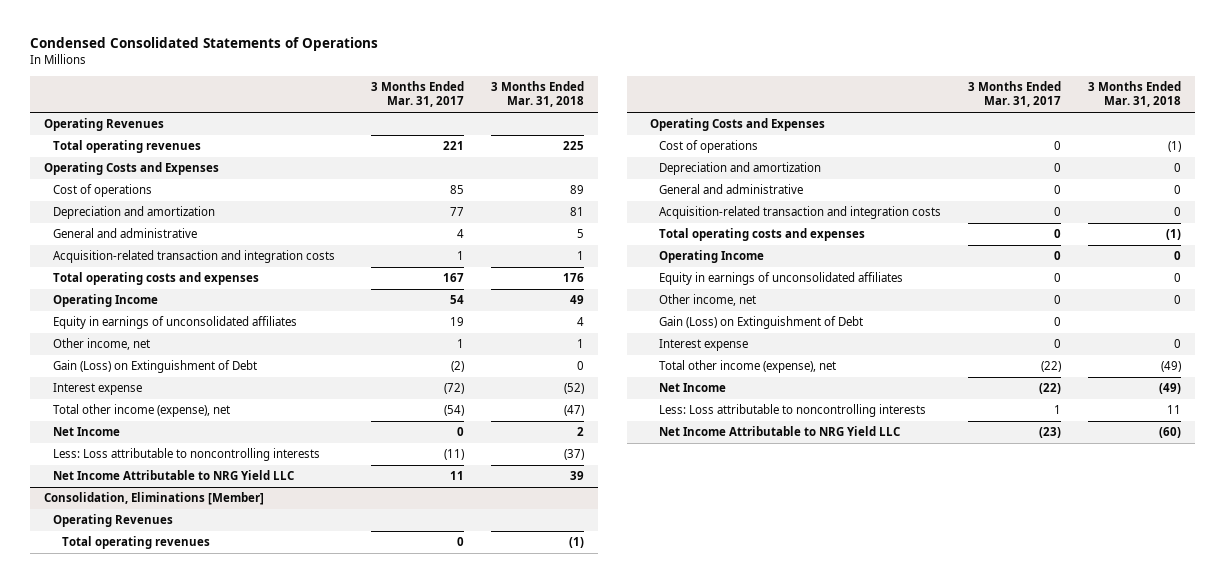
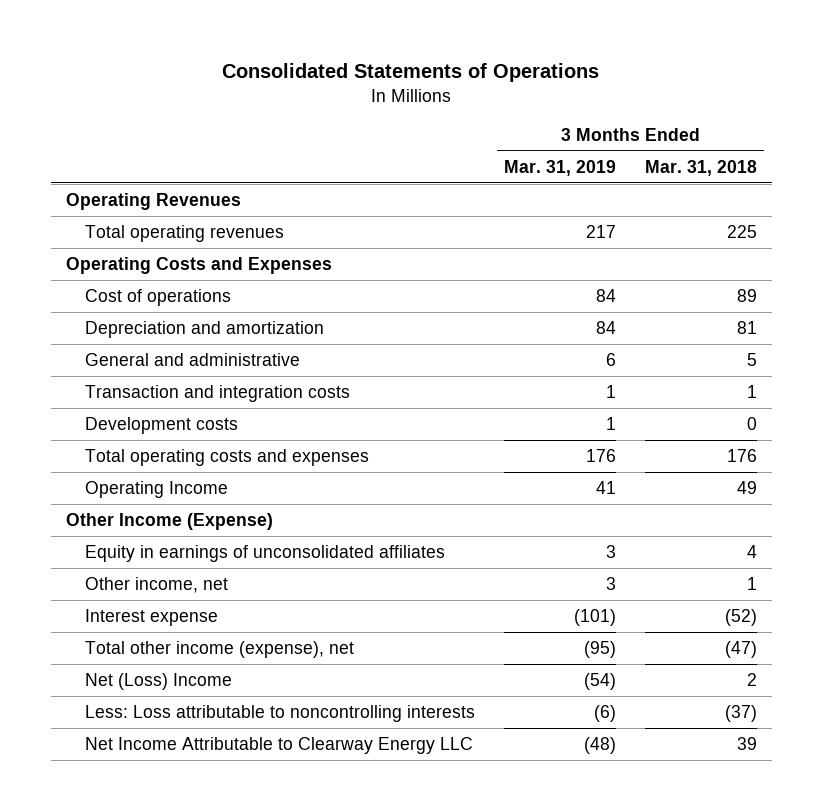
[30,37,379,52] Condensed Consolidated Statements of Operations -> [222,63,600,83] Consolidated Statements of Operations
[371,80,465,108] 3 Months Ended Mar. 31, 2017 -> none
none -> [503,159,616,176] Mar. 31, 2019
[52,250,335,264] Acquisition-related transaction and integration costs -> [84,384,350,402] Transaction and integration costs
none -> [84,416,238,434] Development costs
none -> [65,512,273,530] Other Income (Expense)
[52,360,257,374] Gain (Loss) on Extinguishment of Debt -> none
[52,427,120,437] Net Income -> [84,672,232,690] Net (Loss) Income
[43,492,264,506] Consolidation, Eliminations [Member] -> none
[52,514,173,528] Operating Revenues -> none
[62,536,211,550] Total operating revenues -> none
[649,118,825,132] Operating Costs and Expenses -> none
[659,140,759,154] Cost of operations -> none
[659,162,822,176] Depreciation and amortization -> none
[659,184,804,195] General and administrative -> none
[659,206,942,220] Acquisition-related transaction and integration costs -> none
[659,228,866,242] Total operating costs and expenses -> none
[659,250,765,264] Operating Income -> none
[659,272,904,286] Equity in earnings of unconsolidated affiliates -> none
[659,294,757,307] Other income, net -> none
[659,316,864,330] Gain (Loss) on Extinguishment of Debt -> none
[659,339,749,352] Interest expense -> none
[659,360,837,374] Total other income (expense), net -> none
[659,383,727,393] Net Income -> none
[659,404,927,418] Less: Loss attributable to noncontrolling interests -> none
[659,426,901,437] Net Income Attributable to NRG Yield LLC -> none
[52,470,294,481] Net Income Attributable to NRG Yield LLC -> [84,736,473,754] Net Income Attributable to Clearway Energy LLC

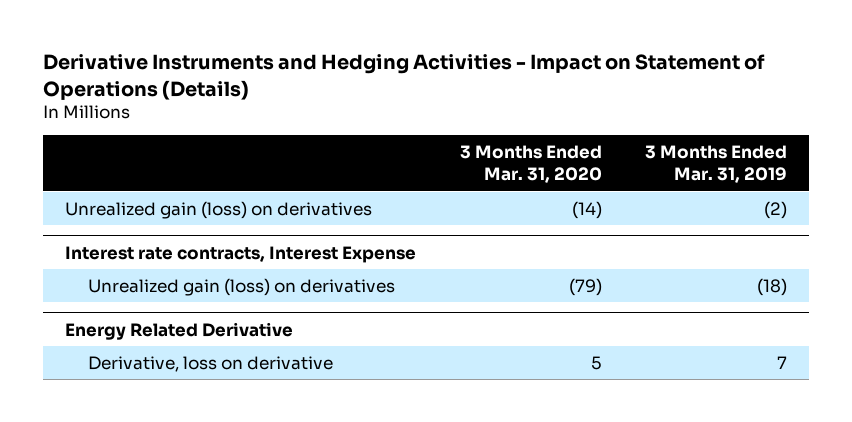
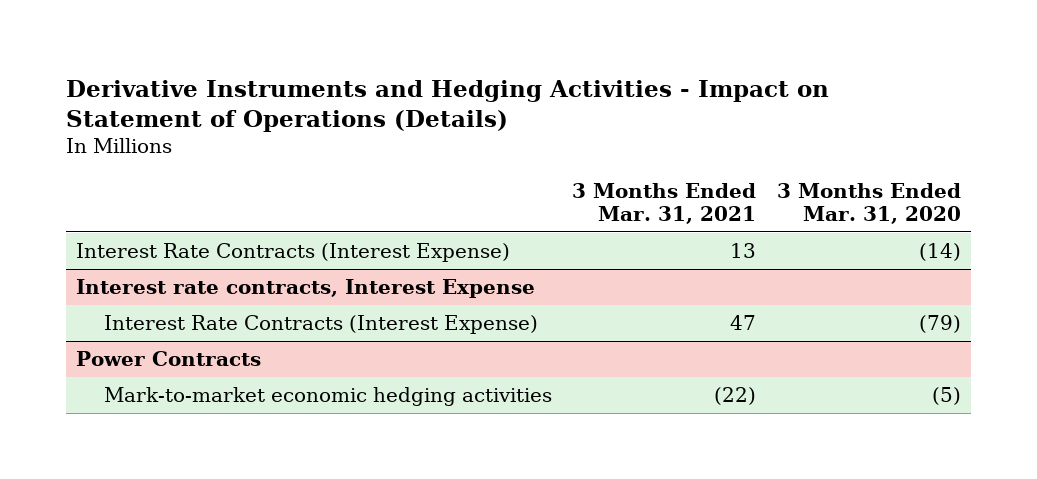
[645,145,788,183] 3 Months Ended Mar. 31, 2019 -> none
none -> [572,183,757,224] 3 Months Ended Mar. 31, 2021
[65,200,373,219] Unrealized gain (loss) on derivatives -> [76,243,511,263] Interest Rate Contracts (Interest Expense)
[88,355,334,372] Derivative, loss on derivative -> none
[88,277,396,296] Unrealized gain (loss) on derivatives -> [103,315,538,335] Interest Rate Contracts (Interest Expense)
[65,321,294,340] Energy Related Derivative -> [76,351,262,367] Power Contracts
none -> [103,387,552,407] Mark-to-market economic hedging activities

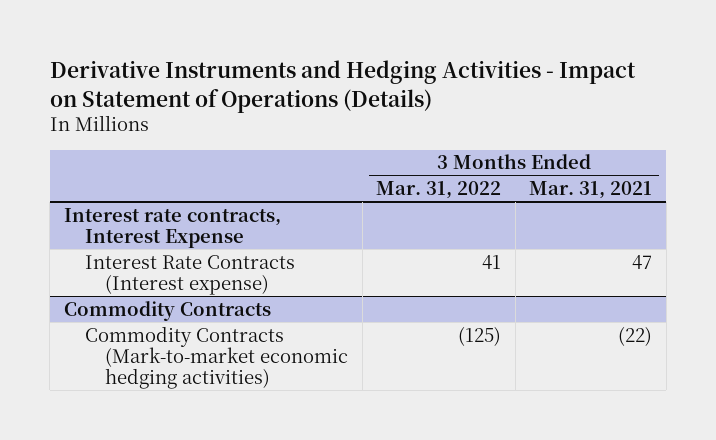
[776,183,961,224] 3 Months Ended Mar. 31, 2020 -> none
none -> [376,181,502,200] Mar. 31, 2022
[76,243,511,263] Interest Rate Contracts (Interest Expense) -> none
[103,315,538,335] Interest Rate Contracts (Interest Expense) -> [84,254,295,295] Interest Rate Contracts (Interest expense)
[76,351,262,367] Power Contracts -> [63,300,271,321] Commodity Contracts
[103,387,552,407] Mark-to-market economic hedging activities -> [84,325,349,389] Commodity Contracts (Mark-to-market economic hedging activities)

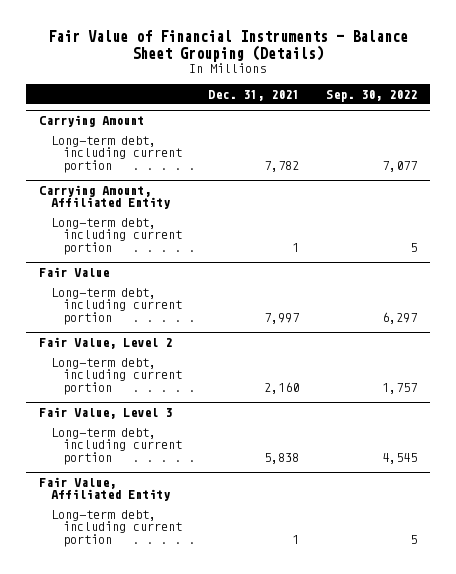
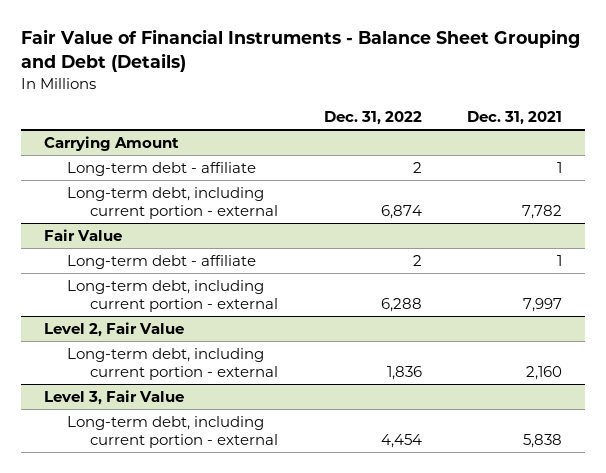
[47,30,408,62] Fair Value of Financial Instruments - Balance Sheet Grouping (Details) -> [20,29,580,73] Fair Value of Financial Instruments - Balance Sheet Grouping and Debt (Details)
[325,89,417,102] Sep. 30, 2022 -> none
none -> [323,110,422,125] Dec. 31, 2022
[38,184,171,210] Carrying Amount, Affiliated Entity -> none
[51,217,183,255] Long-term debt, including current portion -> none
none -> [66,161,256,176] Long-term debt - affiliate
[51,135,183,173] Long-term debt, including current portion -> [66,186,279,219] Long-term debt, including current portion - external
[38,476,171,502] Fair Value, Affiliated Entity -> none
[51,509,183,547] Long-term debt, including current portion -> none
none -> [66,254,256,269] Long-term debt - affiliate
[51,287,183,325] Long-term debt, including current portion -> [66,279,279,312] Long-term debt, including current portion - external
[38,336,172,349] Fair Value, Level 2 -> [43,321,184,337] Level 2, Fair Value
[51,357,183,395] Long-term debt, including current portion -> [66,347,279,380] Long-term debt, including current portion - external
[38,406,172,419] Fair Value, Level 3 -> [43,389,184,405] Level 3, Fair Value
[51,427,183,465] Long-term debt, including current portion -> [66,415,279,448] Long-term debt, including current portion - external

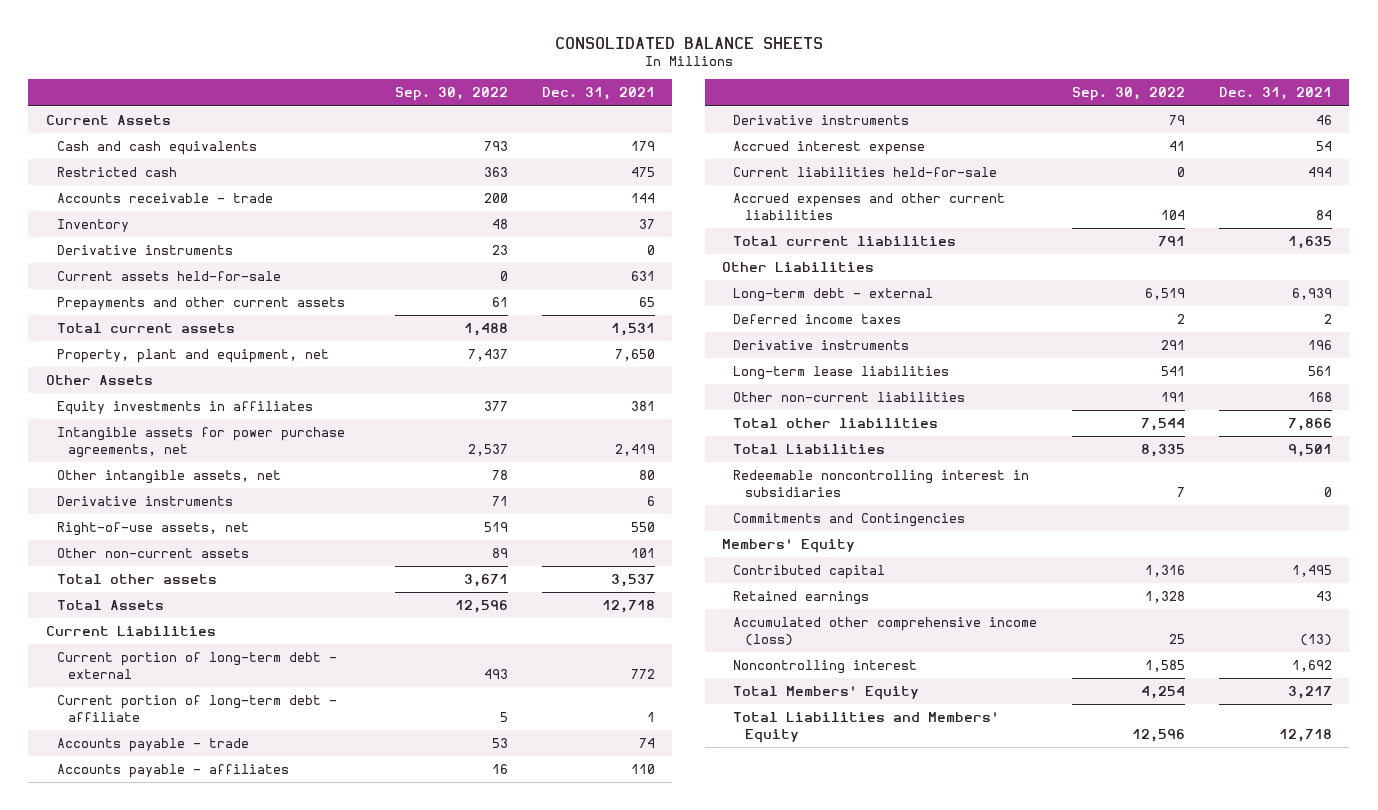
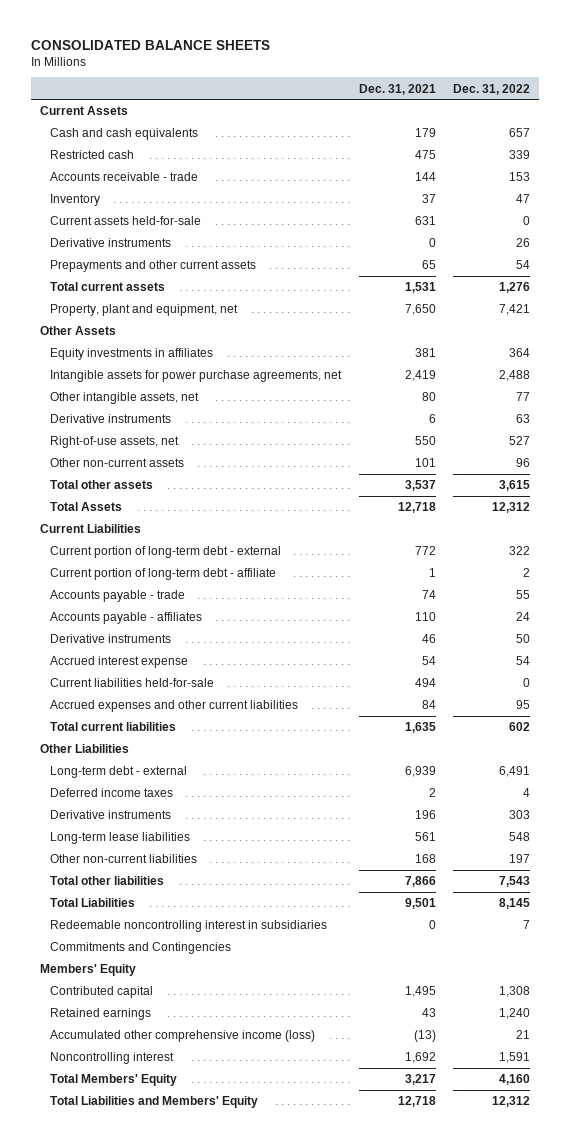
[395,87,509,102] Sep. 30, 2022 -> none
none -> [453,83,531,95] Dec. 31, 2022
[56,245,233,256] Derivative instruments -> [50,238,172,248] Derivative instruments

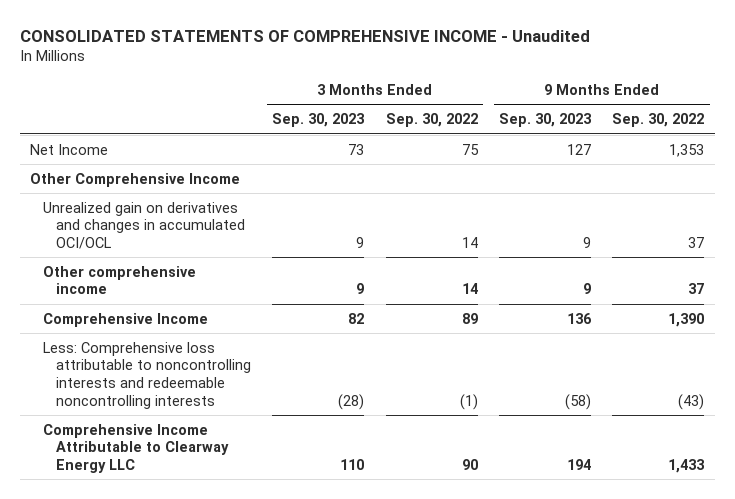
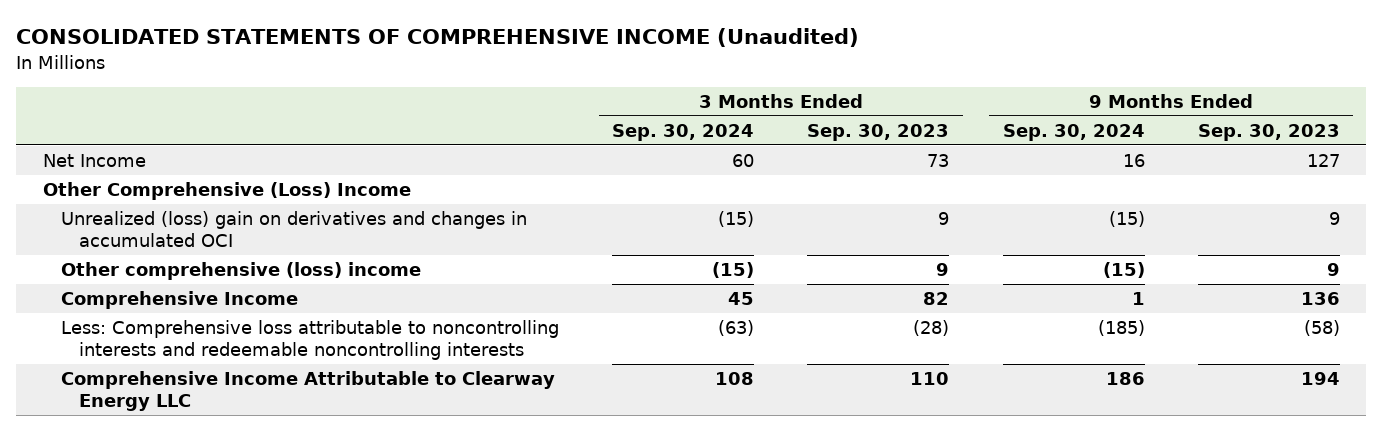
[19,29,590,42] CONSOLIDATED STATEMENTS OF COMPREHENSIVE INCOME - Unaudited -> [16,28,860,48] CONSOLIDATED STATEMENTS OF COMPREHENSIVE INCOME (Unaudited)
[385,113,478,128] Sep. 30, 2022 -> none
[612,113,705,128] Sep. 30, 2022 -> none
none -> [612,123,755,141] Sep. 30, 2024
none -> [1002,123,1145,141] Sep. 30, 2024
[30,172,241,187] Other Comprehensive Income -> [42,182,411,201] Other Comprehensive (Loss) Income
[43,201,245,249] Unrealized gain on derivatives and changes in accumulated OCI/OCL -> [60,211,527,248] Unrealized (loss) gain on derivatives and changes in accumulated OCI
[43,265,197,295] Other comprehensive income -> [60,262,421,281] Other comprehensive (loss) income

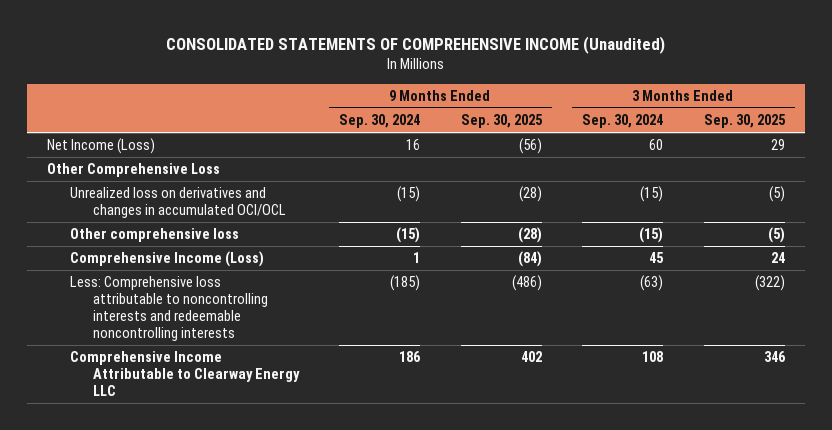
[807,123,950,141] Sep. 30, 2023 -> none
[1197,123,1340,141] Sep. 30, 2023 -> none
none -> [460,114,543,129] Sep. 30, 2025
none -> [703,114,786,129] Sep. 30, 2025
[42,154,146,168] Net Income -> [47,138,156,155] Net Income (Loss)
[42,182,411,201] Other Comprehensive (Loss) Income -> [47,163,221,178] Other Comprehensive Loss
[60,211,527,248] Unrealized (loss) gain on derivatives and changes in accumulated OCI -> [70,187,286,219] Unrealized loss on derivatives and changes in accumulated OCI/OCL
[60,262,421,281] Other comprehensive (loss) income -> [70,228,240,243] Other comprehensive loss
[60,291,298,310] Comprehensive Income -> [70,251,265,268] Comprehensive Income (Loss)

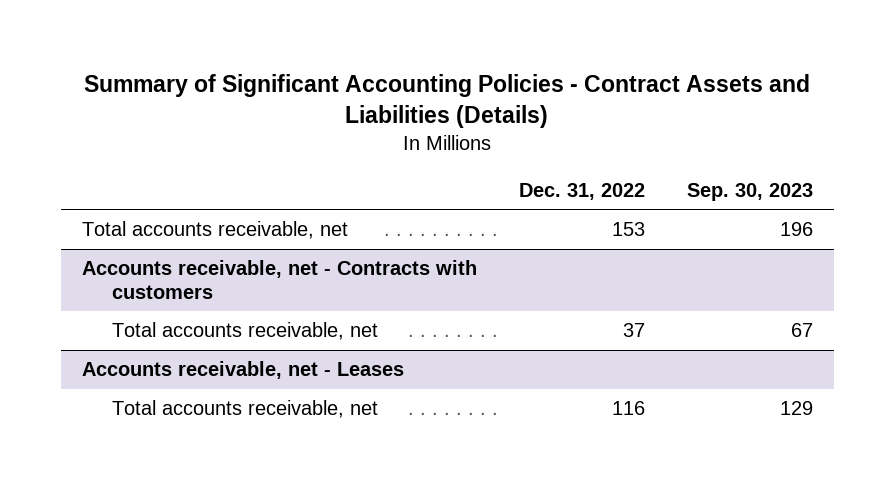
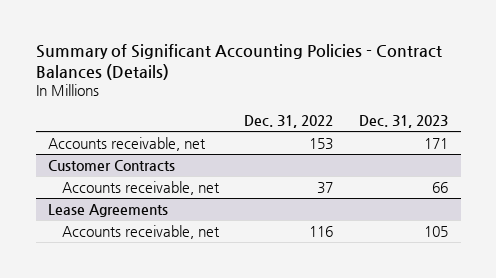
[84,74,811,129] Summary of Significant Accounting Policies - Contract Assets and Liabilities (Details) -> [35,44,442,81] Summary of Significant Accounting Policies - Contract Balances (Details)
[686,182,813,201] Sep. 30, 2023 -> none
none -> [358,114,448,128] Dec. 31, 2023
[82,221,349,240] Total accounts receivable, net -> [48,136,207,151] Accounts receivable, net
[82,260,478,299] Accounts receivable, net - Contracts with customers -> [48,159,176,171] Customer Contracts
[111,322,378,341] Total accounts receivable, net -> [62,180,221,195] Accounts receivable, net
[82,361,405,380] Accounts receivable, net - Leases -> [48,203,169,217] Lease Agreements
[111,400,378,419] Total accounts receivable, net -> [62,224,221,239] Accounts receivable, net

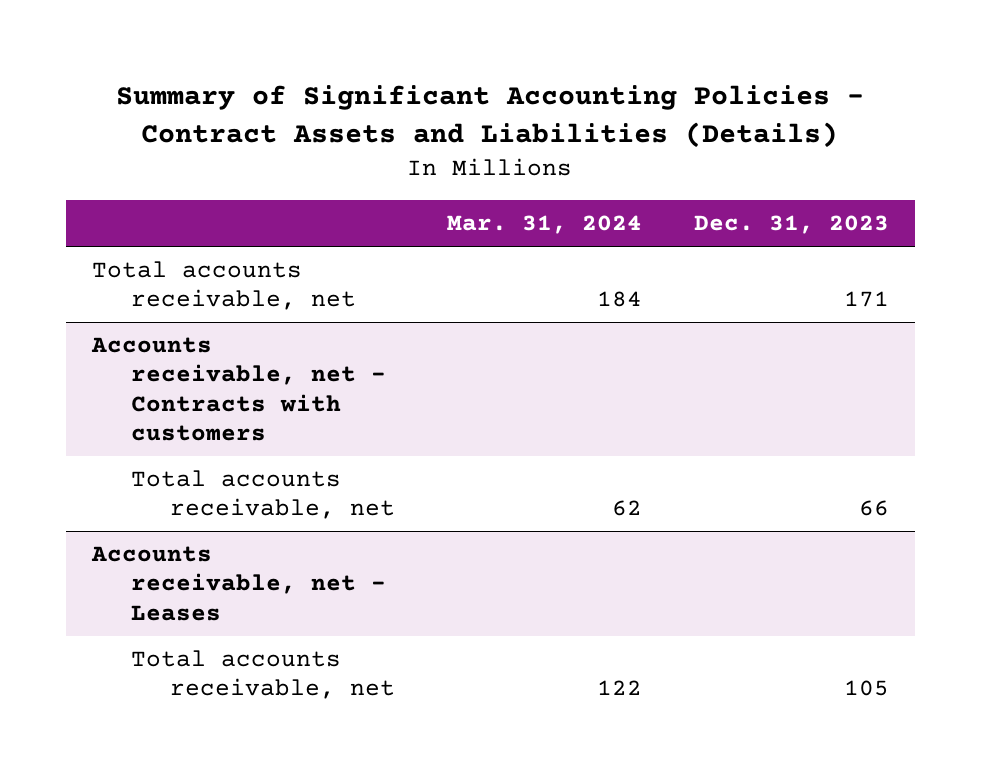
[35,44,442,81] Summary of Significant Accounting Policies - Contract Balances (Details) -> [116,84,865,149] Summary of Significant Accounting Policies - Contract Assets and Liabilities (Details)
[244,114,334,128] Dec. 31, 2022 -> none
none -> [446,215,642,235] Mar. 31, 2024
[48,136,207,151] Accounts receivable, net -> [91,261,356,311] Total accounts receivable, net
[48,159,176,171] Customer Contracts -> [90,337,386,441] Accounts receivable, net - Contracts with customers
[62,180,221,195] Accounts receivable, net -> [130,470,396,520] Total accounts receivable, net
[48,203,169,217] Lease Agreements -> [90,546,386,621] Accounts receivable, net - Leases
[62,224,221,239] Accounts receivable, net -> [130,650,396,700] Total accounts receivable, net

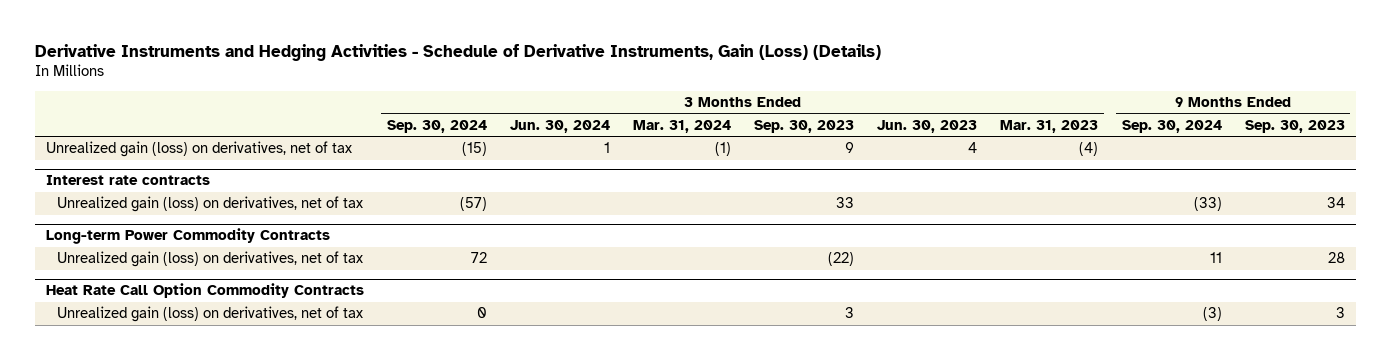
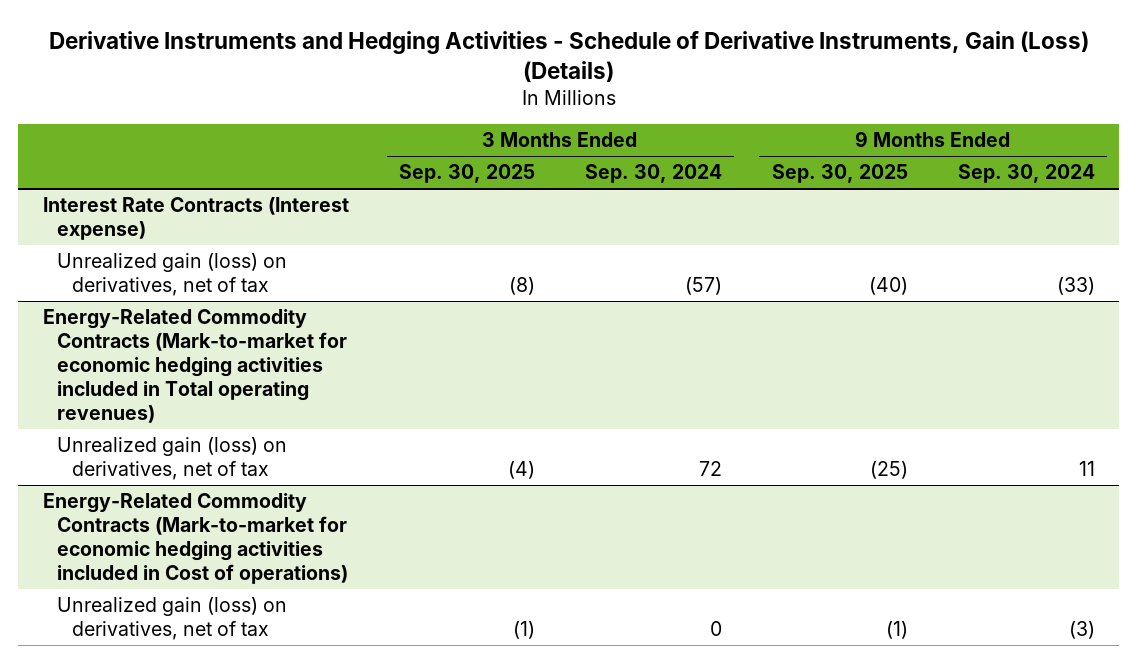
[510,119,611,133] Jun. 30, 2024 -> none
[633,119,732,133] Mar. 31, 2024 -> none
[754,119,855,133] Sep. 30, 2023 -> none
[877,119,978,133] Jun. 30, 2023 -> none
[1000,119,1099,133] Mar. 31, 2023 -> none
[1244,119,1345,133] Sep. 30, 2023 -> none
none -> [399,164,536,184] Sep. 30, 2025
none -> [771,164,908,184] Sep. 30, 2025
[46,141,353,158] Unrealized gain (loss) on derivatives, net of tax -> none
[46,175,211,186] Interest rate contracts -> [43,196,350,240] Interest Rate Contracts (Interest expense)
[46,228,331,245] Long-term Power Commodity Contracts -> [43,308,348,423] Energy-Related Commodity Contracts (Mark-to-market for economic hedging activities included in Total operating revenues)
[46,283,365,299] Heat Rate Call Option Commodity Contracts -> [43,492,349,584] Energy-Related Commodity Contracts (Mark-to-market for economic hedging activities included in Cost of operations)

